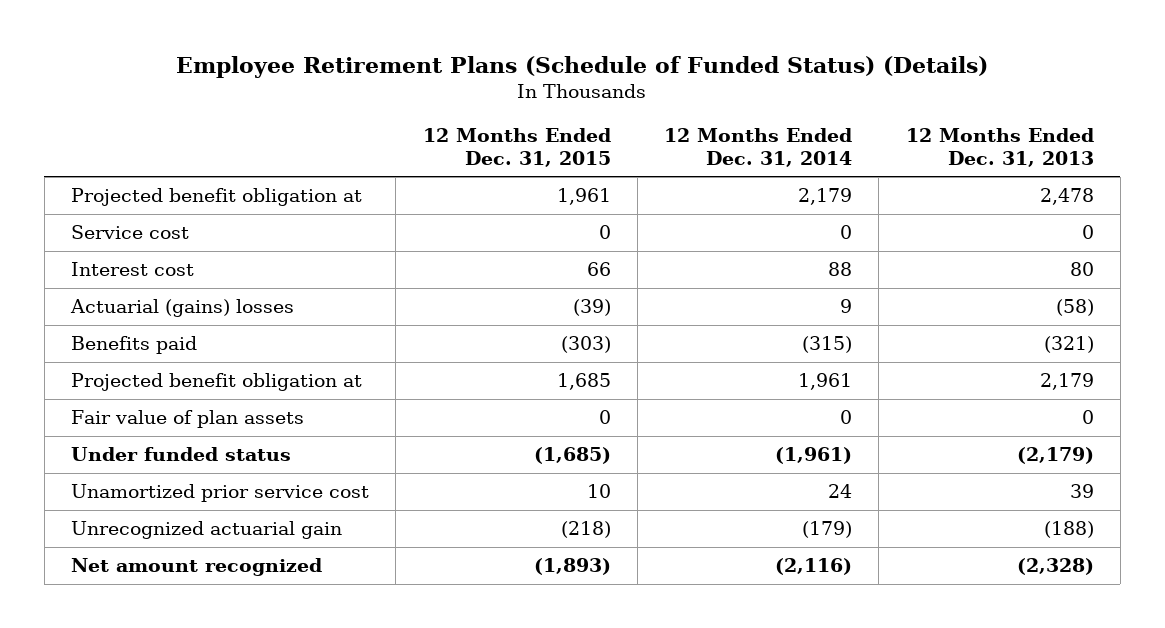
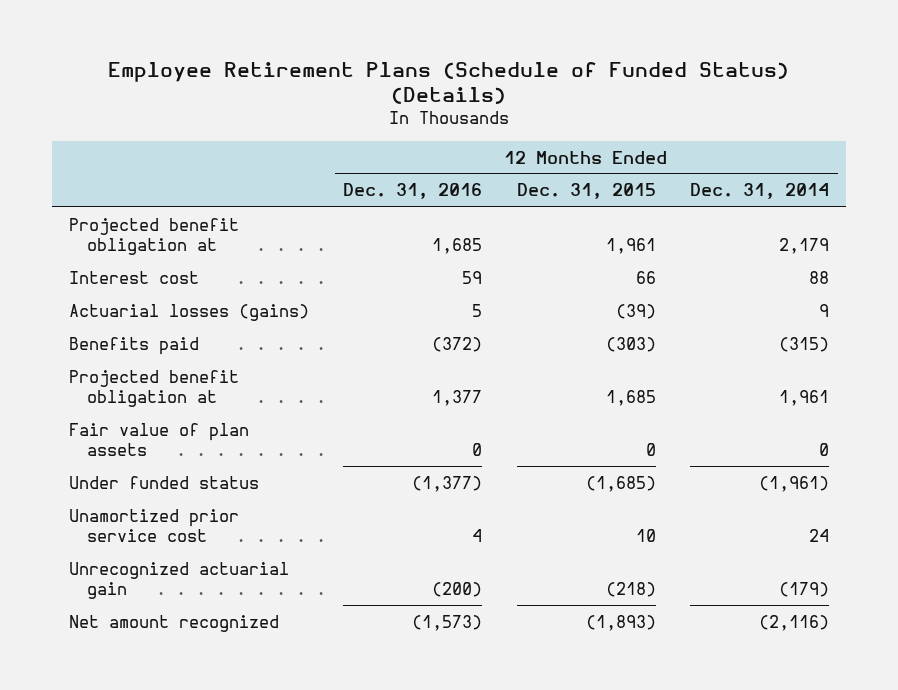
[905,128,1094,167] 12 Months Ended Dec. 31, 2013 -> none
none -> [343,183,483,200] Dec. 31, 2016
[70,225,189,240] Service cost -> none
[69,299,294,318] Actuarial (gains) losses -> [68,303,309,321] Actuarial losses (gains)

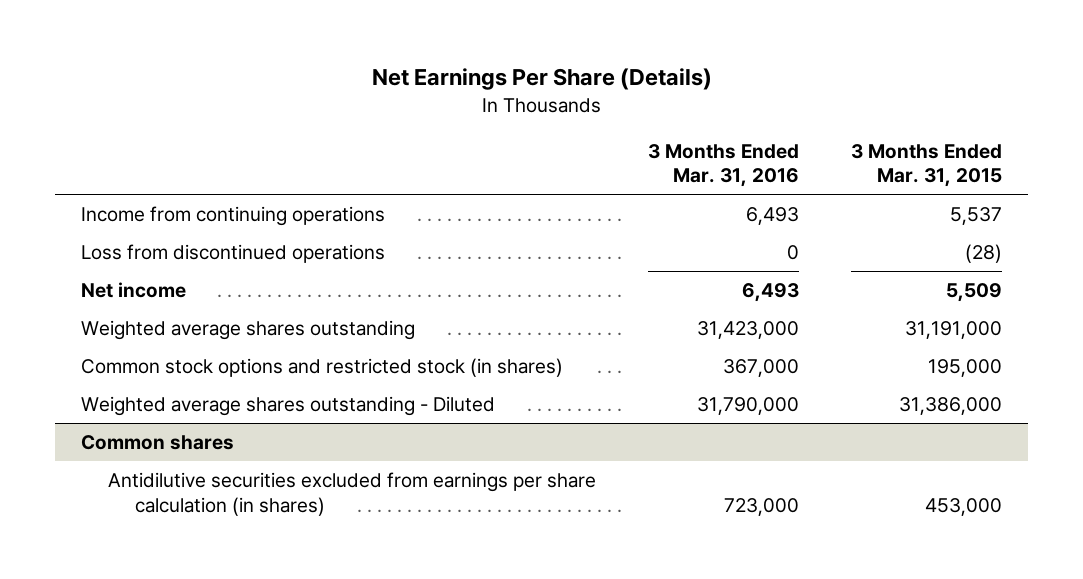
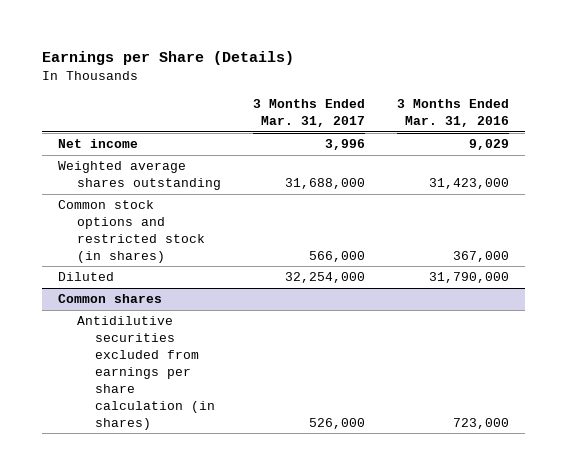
[371,68,712,91] Net Earnings Per Share (Details) -> [41,51,294,66] Earnings per Share (Details)
[851,143,1003,188] 3 Months Ended Mar. 31, 2015 -> none
none -> [252,99,365,128] 3 Months Ended Mar. 31, 2017
[80,205,385,226] Income from continuing operations -> none
[80,243,385,263] Loss from discontinued operations -> none
[742,282,800,302] 6,493 -> [468,139,509,151] 9,029
[80,395,495,416] Weighted average shares outstanding - Diluted -> [58,272,115,282] Diluted

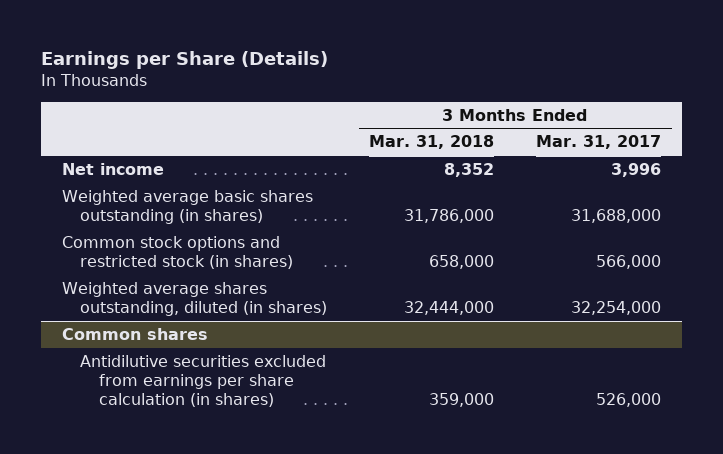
[396,99,509,128] 3 Months Ended Mar. 31, 2016 -> none
none -> [369,135,495,150] Mar. 31, 2018
[58,161,221,191] Weighted average shares outstanding -> [61,190,313,224] Weighted average basic shares outstanding (in shares)
[58,272,115,282] Diluted -> [61,282,328,316] Weighted average shares outstanding, diluted (in shares)

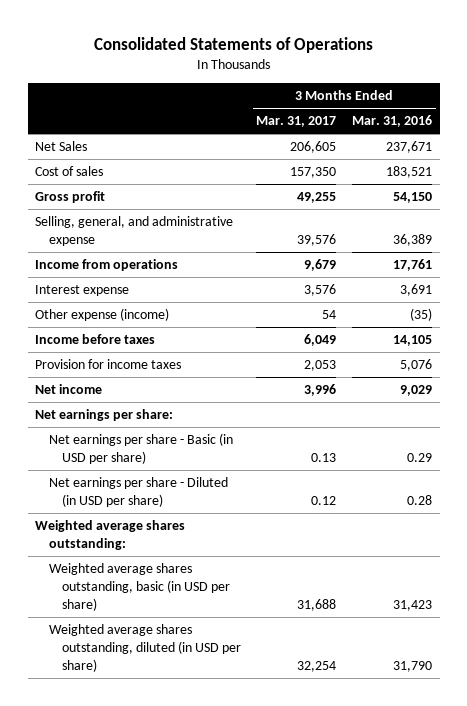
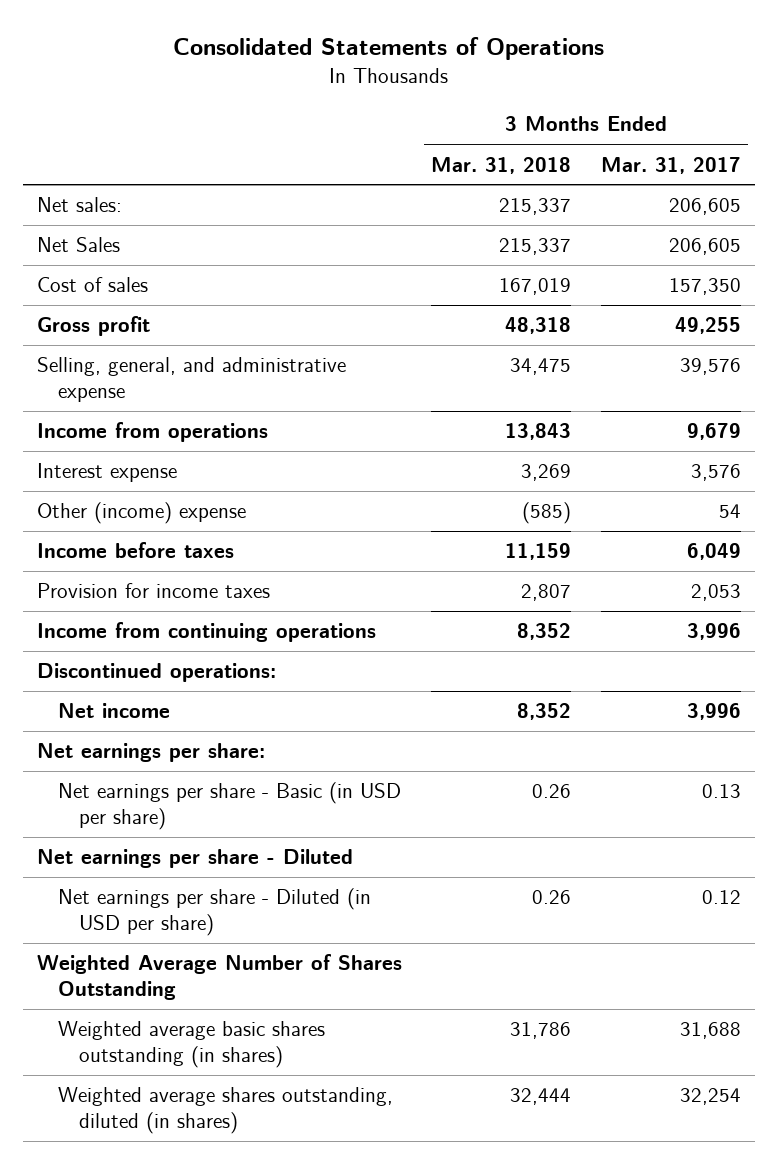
[351,115,432,128] Mar. 31, 2016 -> none
none -> [431,156,572,174] Mar. 31, 2018
none -> [37,197,123,213] Net sales:
[35,308,170,322] Other expense (income) -> [37,502,247,525] Other (income) expense
none -> [37,622,377,643] Income from continuing operations
none -> [37,663,277,683] Discontinued operations:
none -> [37,849,354,869] Net earnings per share - Diluted
[35,520,186,551] Weighted average shares outstanding: -> [37,954,403,1000] Weighted Average Number of Shares Outstanding
[48,563,231,612] Weighted average shares outstanding, basic (in USD per share) -> [58,1021,326,1068] Weighted average basic shares outstanding (in shares)
[48,624,242,673] Weighted average shares outstanding, diluted (in USD per share) -> [58,1087,394,1134] Weighted average shares outstanding, diluted (in shares)

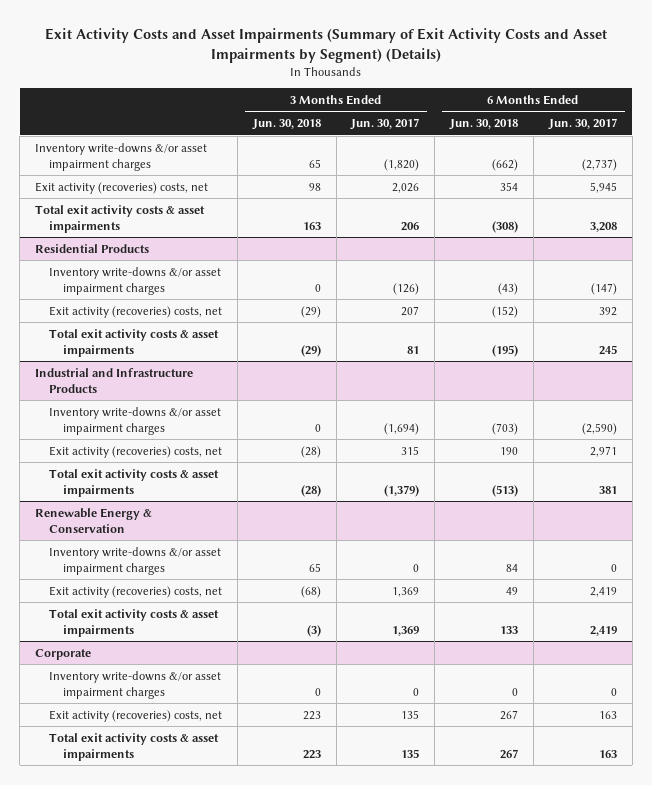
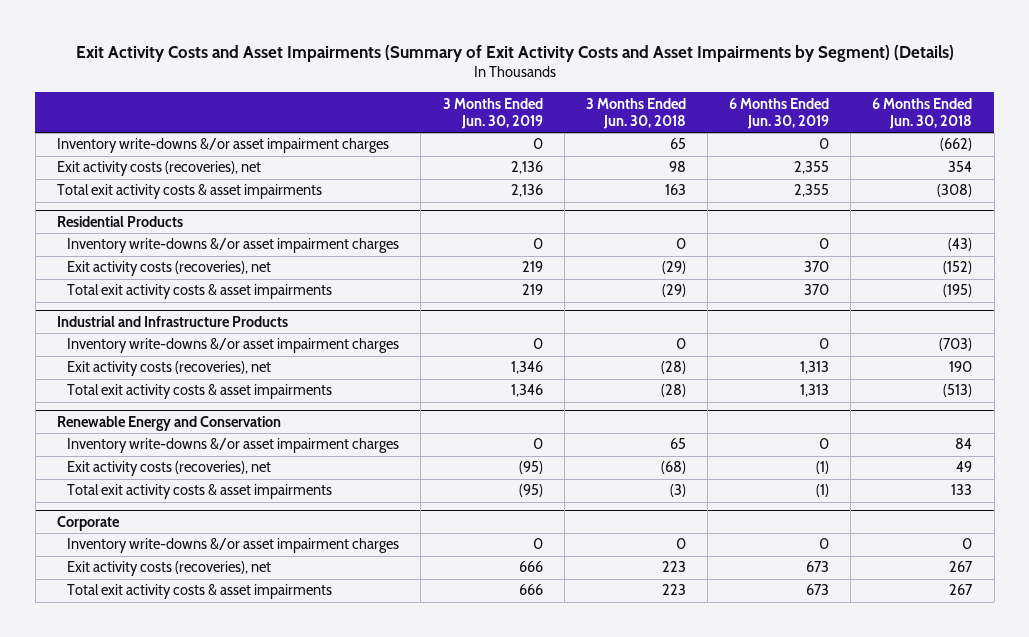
[350,118,420,131] Jun. 30, 2017 -> none
[547,118,617,131] Jun. 30, 2017 -> none
none -> [442,97,543,130] 3 Months Ended Jun. 30, 2019
none -> [729,97,830,130] 6 Months Ended Jun. 30, 2019
[35,181,209,194] Exit activity (recoveries) costs, net -> [56,161,261,177] Exit activity costs (recoveries), net
[48,305,222,318] Exit activity (recoveries) costs, net -> [67,261,272,277] Exit activity costs (recoveries), net
[48,445,222,458] Exit activity (recoveries) costs, net -> [67,361,272,377] Exit activity costs (recoveries), net
[35,507,153,533] Renewable Energy & Conservation -> [56,416,281,432] Renewable Energy and Conservation
[48,585,222,598] Exit activity (recoveries) costs, net -> [67,461,272,477] Exit activity costs (recoveries), net
[48,709,222,722] Exit activity (recoveries) costs, net -> [67,561,272,577] Exit activity costs (recoveries), net

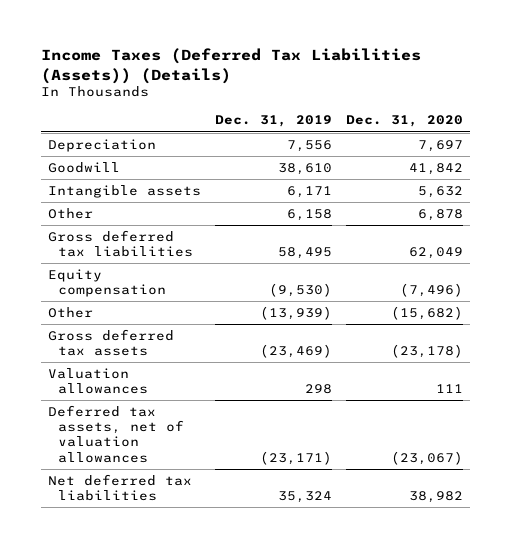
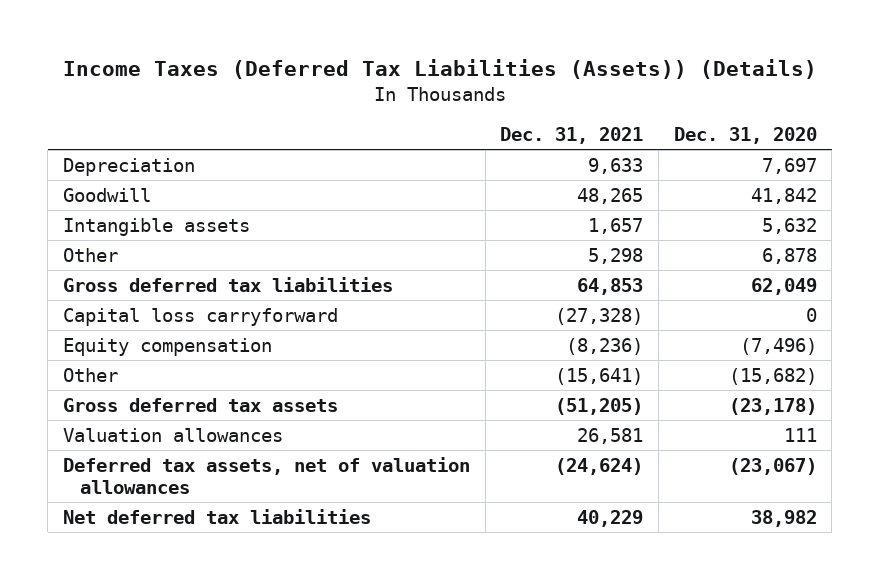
[215,115,333,128] Dec. 31, 2019 -> none
none -> [500,126,644,144] Dec. 31, 2021
none -> [62,307,338,326] Capital loss carryforward

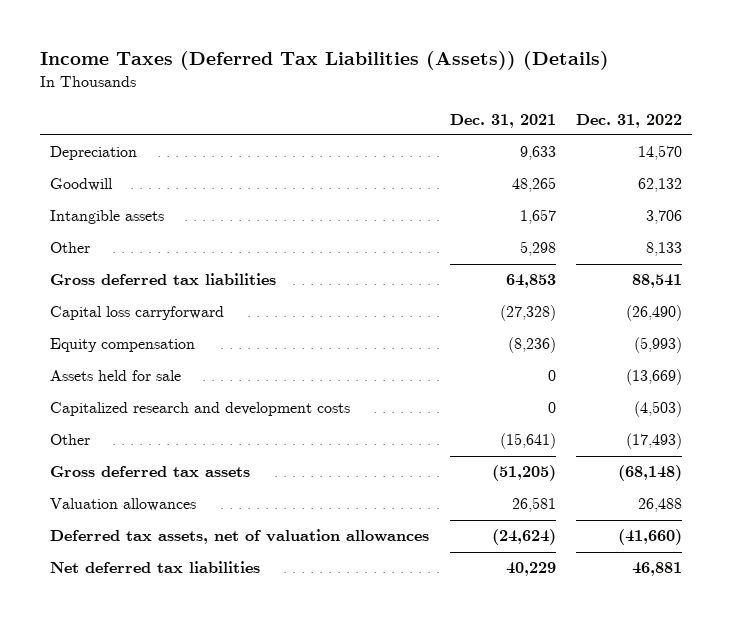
[673,126,817,144] Dec. 31, 2020 -> none
none -> [576,113,683,128] Dec. 31, 2022
none -> [50,370,182,382] Assets held for sale
none -> [50,402,351,417] Capitalized research and development costs

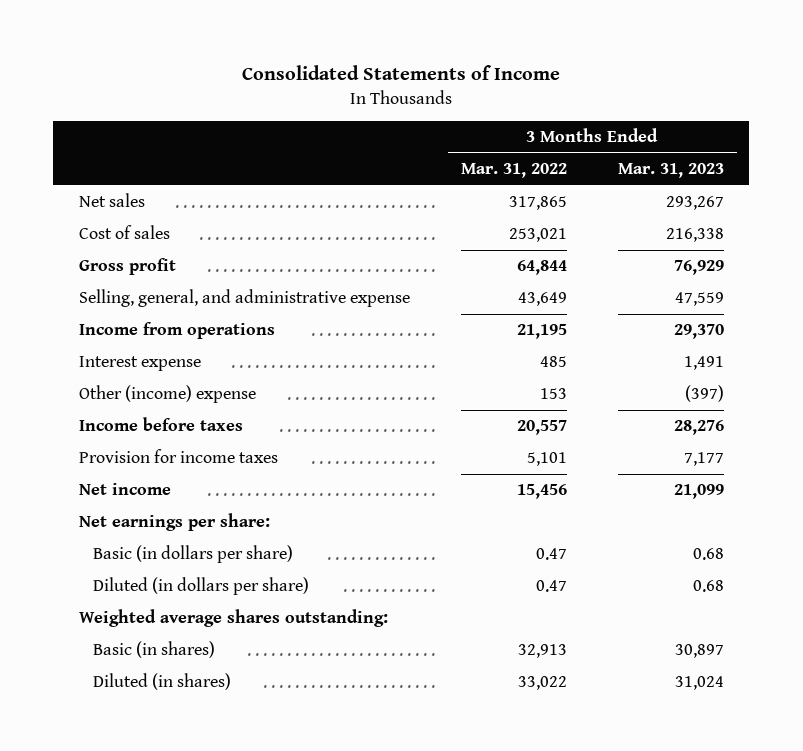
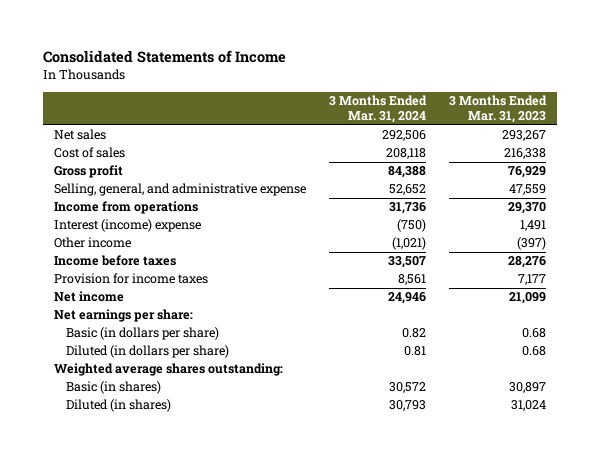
[460,163,567,179] Mar. 31, 2022 -> none
none -> [328,95,427,124] 3 Months Ended Mar. 31, 2024
[78,356,201,372] Interest expense -> [54,219,202,233] Interest (income) expense
[78,385,256,404] Other (income) expense -> [54,237,132,249] Other income

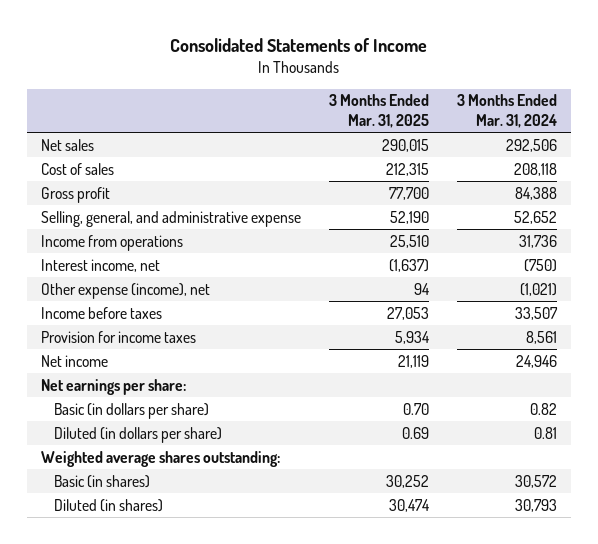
[448,95,547,124] 3 Months Ended Mar. 31, 2023 -> none
none -> [329,94,430,129] 3 Months Ended Mar. 31, 2025
[54,219,202,233] Interest (income) expense -> [41,258,161,272] Interest income, net
[54,237,132,249] Other income -> [41,282,211,299] Other expense (income), net

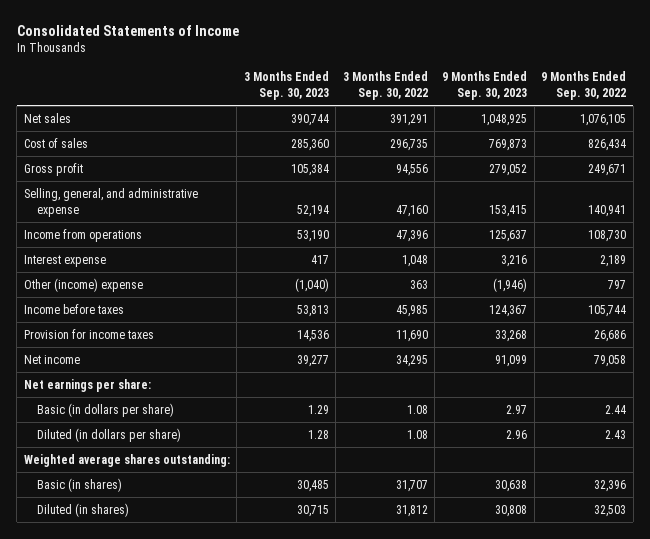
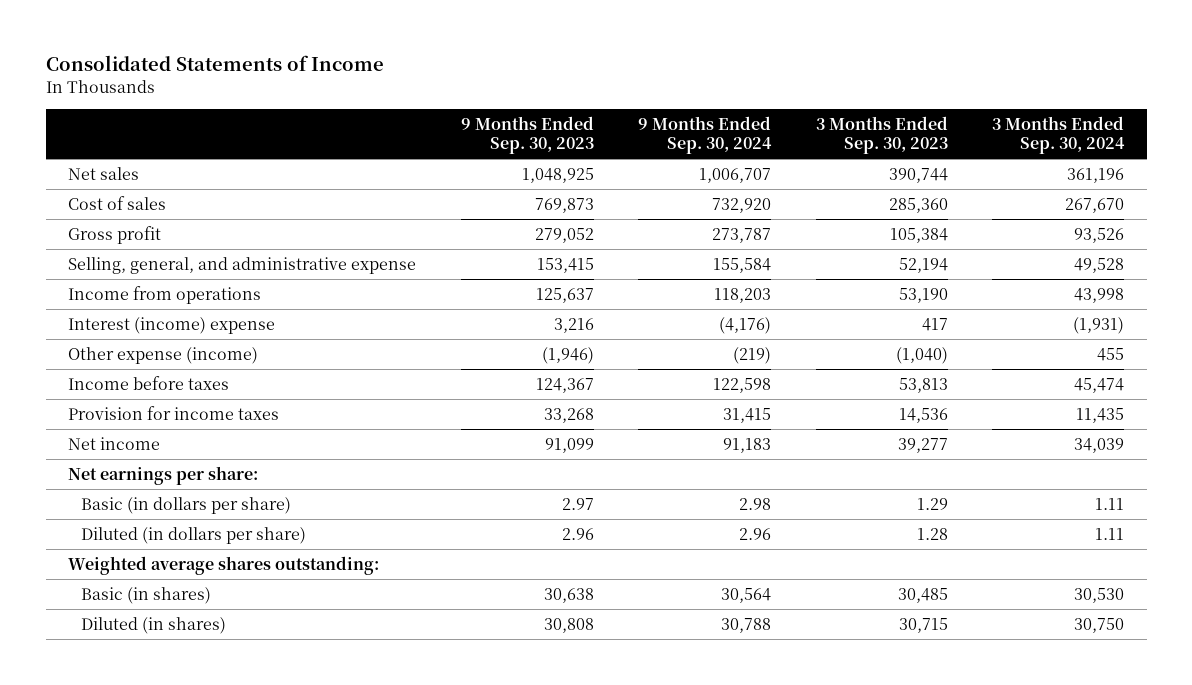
[342,71,428,100] 3 Months Ended Sep. 30, 2022 -> none
[541,71,627,100] 9 Months Ended Sep. 30, 2022 -> none
none -> [638,115,773,155] 9 Months Ended Sep. 30, 2024
none -> [992,115,1126,155] 3 Months Ended Sep. 30, 2024
[23,255,106,268] Interest expense -> [67,316,275,334] Interest (income) expense
[23,278,143,293] Other (income) expense -> [67,346,258,364] Other expense (income)

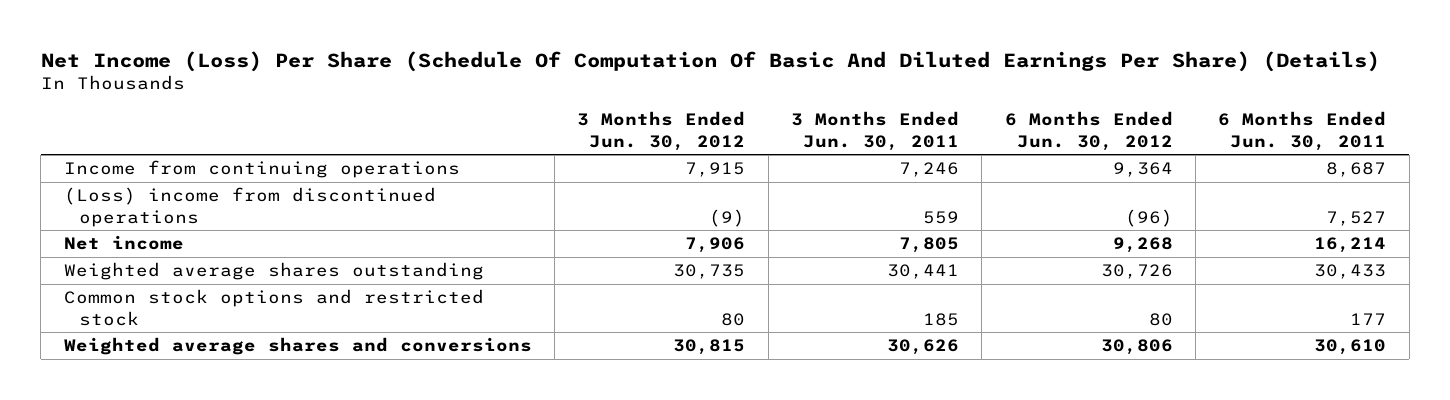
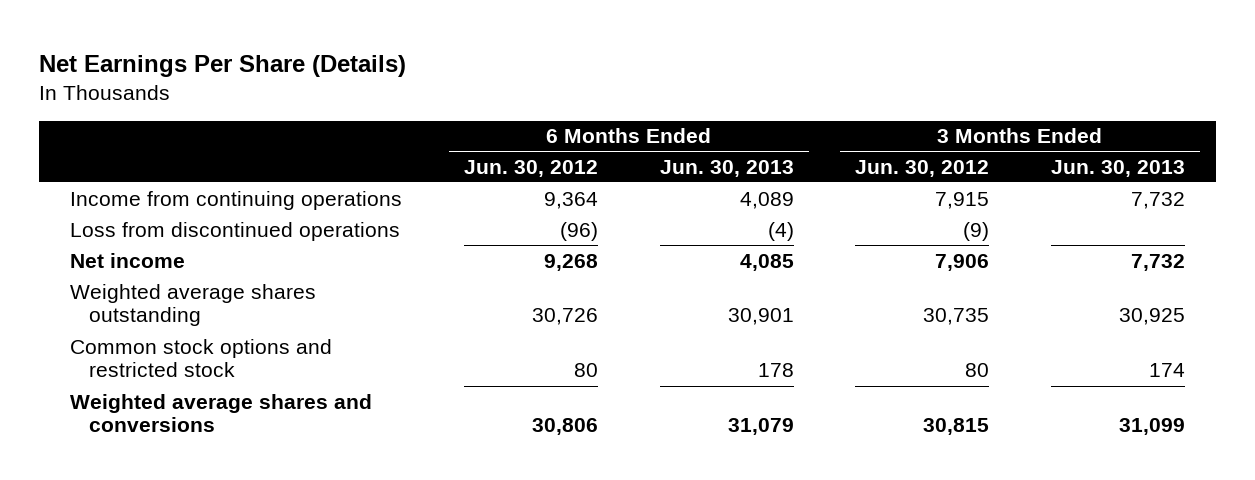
[40,50,1380,72] Net Income (Loss) Per Share (Schedule Of Computation Of Basic And Diluted Earnings Per Share) (Details) -> [39,54,407,77] Net Earnings Per Share (Details)
[790,111,959,151] 3 Months Ended Jun. 30, 2011 -> none
[1218,111,1387,151] 6 Months Ended Jun. 30, 2011 -> none
none -> [659,159,794,177] Jun. 30, 2013
none -> [1050,159,1185,177] Jun. 30, 2013
[63,187,436,227] (Loss) income from discontinued operations -> [70,221,401,241] Loss from discontinued operations

